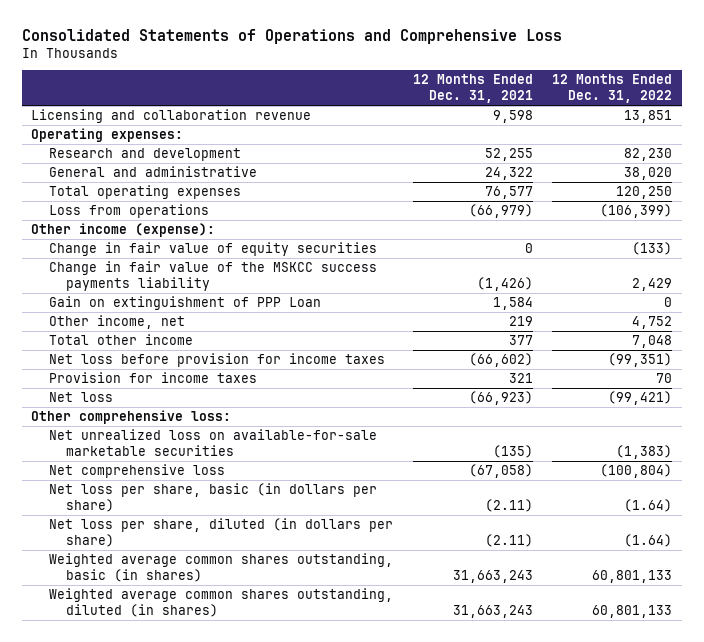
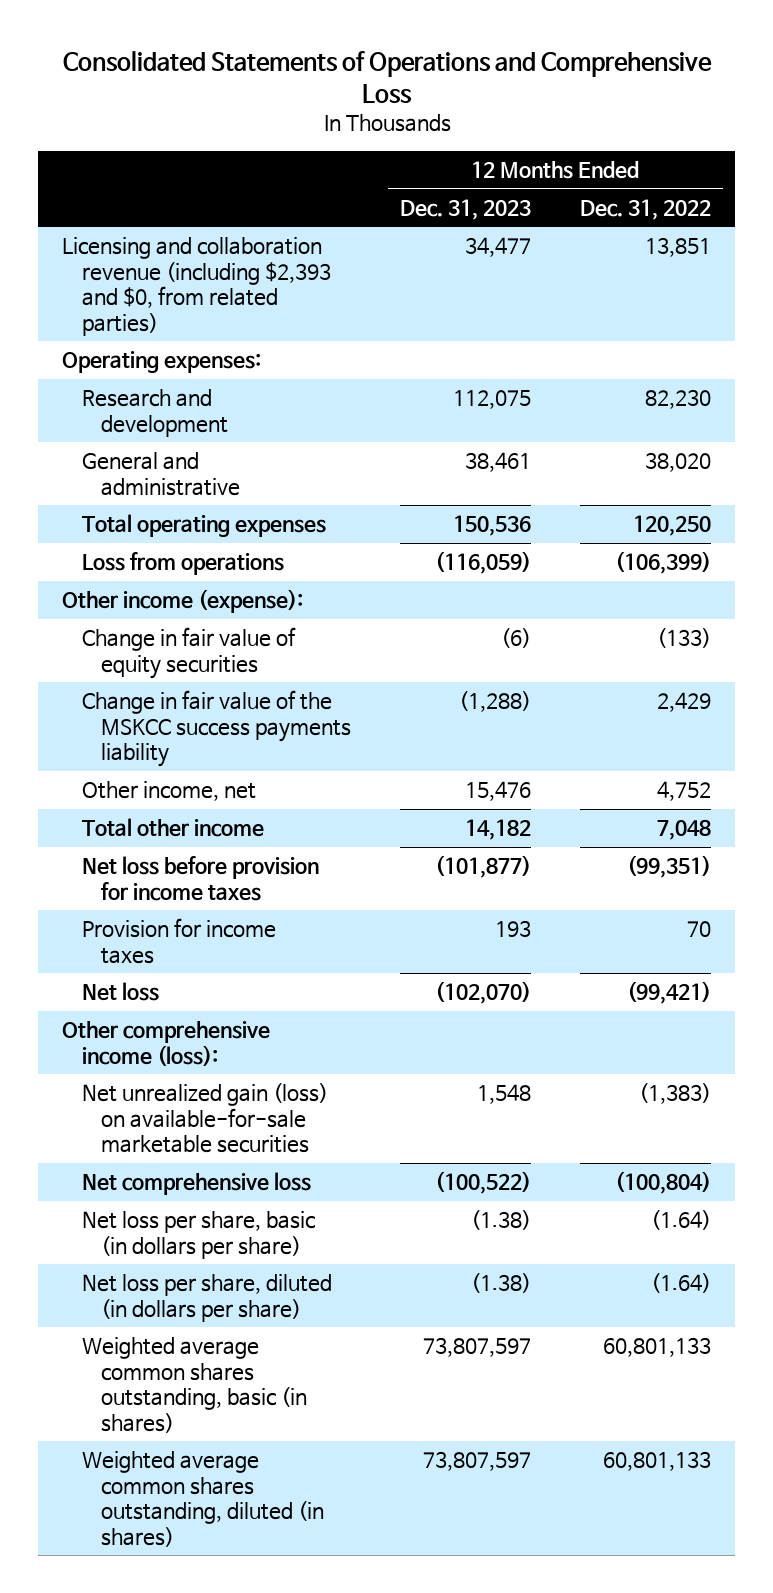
[412,74,533,104] 12 Months Ended Dec. 31, 2021 -> none
none -> [399,199,531,221] Dec. 31, 2023
[31,109,312,124] Licensing and collaboration revenue -> [62,237,331,337] Licensing and collaboration revenue (including $2,393 and $0, from related parties)
[48,296,321,311] Gain on extinguishment of PPP Loan -> none
[31,410,232,425] Other comprehensive loss: -> [62,1021,271,1066] Other comprehensive income (loss):
[48,429,377,457] Net unrealized loss on available-for-sale marketable securities -> [81,1083,328,1154] Net unrealized gain (loss) on available-for-sale marketable securities

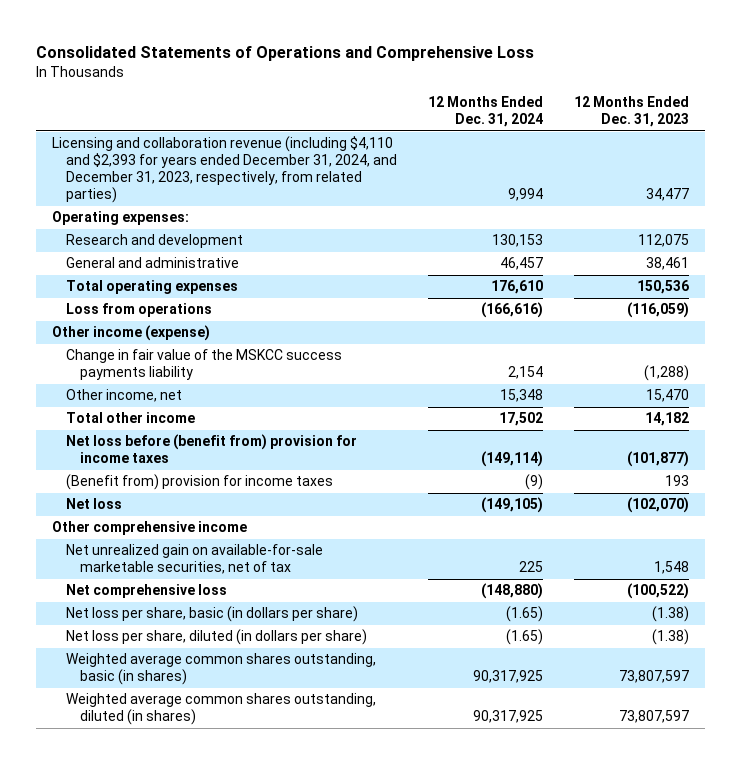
[579,199,711,221] Dec. 31, 2022 -> none
none -> [427,96,543,128] 12 Months Ended Dec. 31, 2024
[62,237,331,337] Licensing and collaboration revenue (including $2,393 and $0, from related parties) -> [51,136,397,204] Licensing and collaboration revenue (including $4,110 and $2,393 for years ended December 31, 2024, and December 31, 2023, respectively, from related parties)
[81,627,296,679] Change in fair value of equity securities -> none
[62,589,304,614] Other income (expense): -> [51,325,210,342] Other income (expense)
[464,781,531,802] 15,476 -> [646,389,690,403] 15,470
[81,856,319,901] Net loss before provision for income taxes -> [65,434,357,464] Net loss before (benefit from) provision for income taxes
[81,918,276,964] Provision for income taxes -> [65,474,333,491] (Benefit from) provision for income taxes
[62,1021,271,1066] Other comprehensive income (loss): -> [51,521,247,536] Other comprehensive income
[81,1083,328,1154] Net unrealized gain (loss) on available-for-sale marketable securities -> [65,544,323,575] Net unrealized gain on available-for-sale marketable securities, net of tax

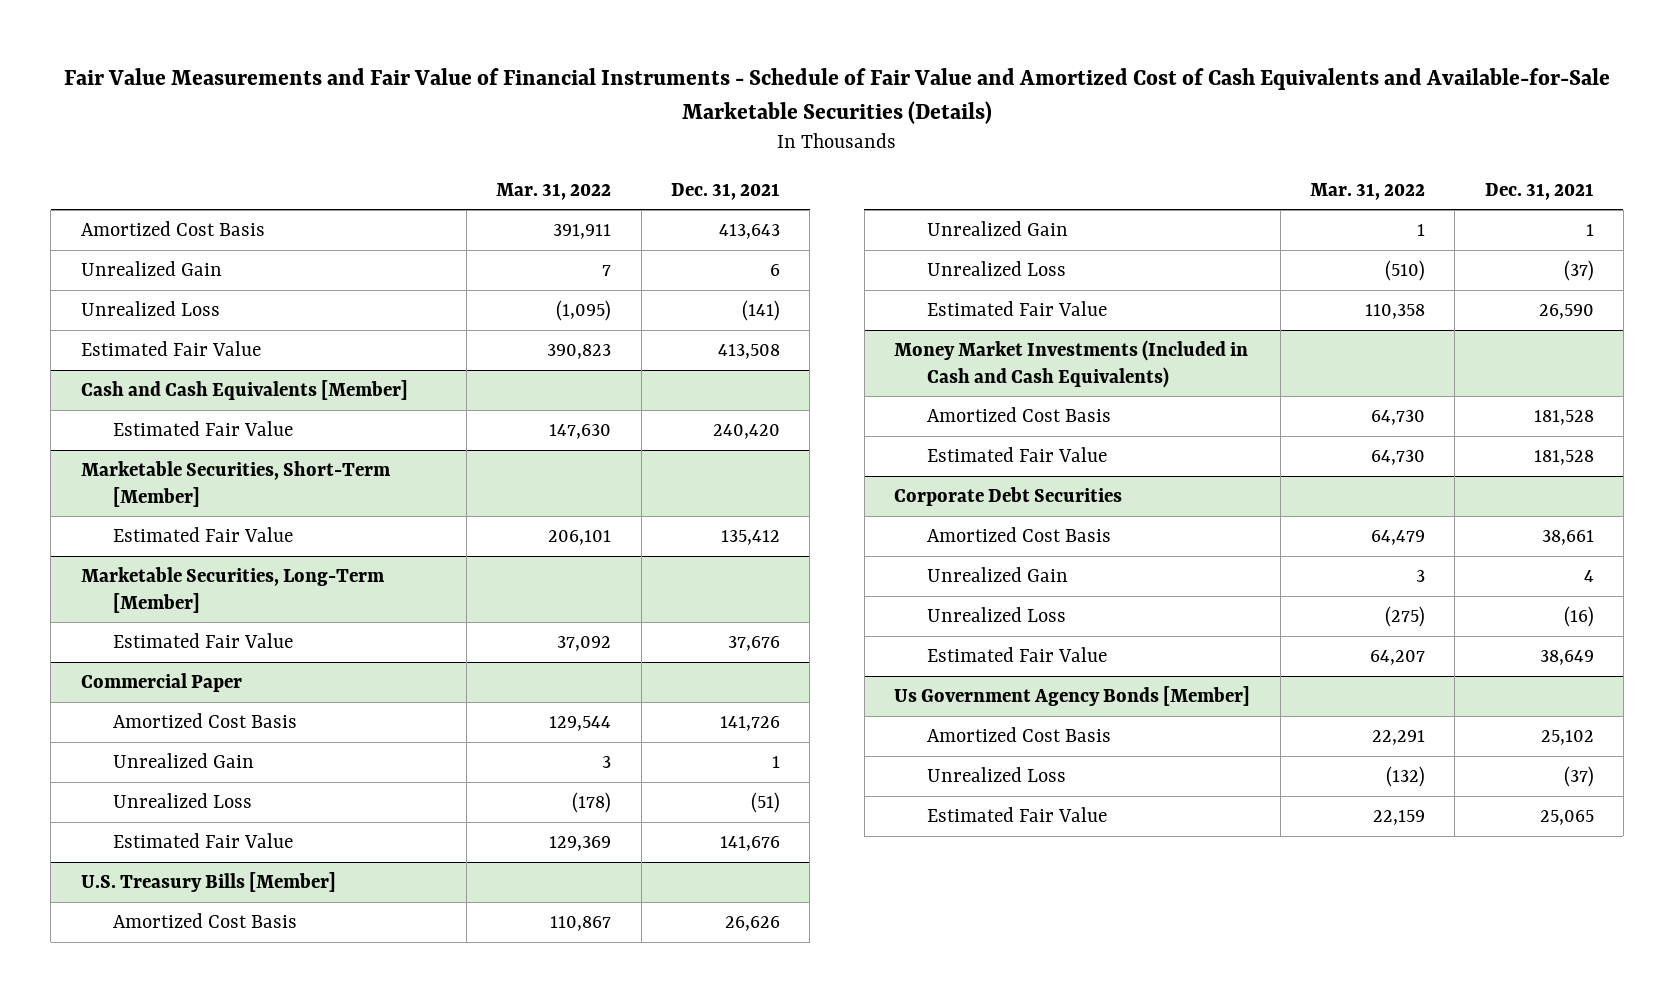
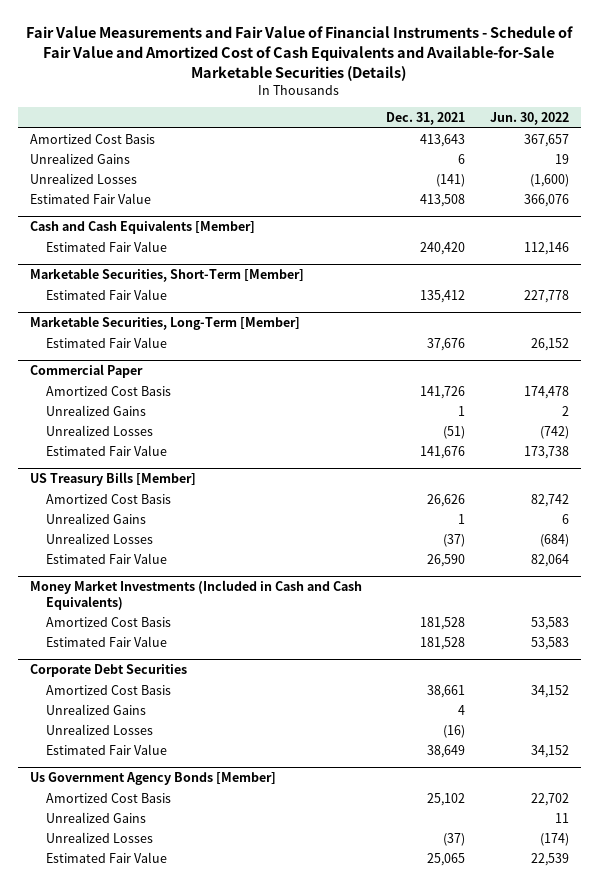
[496,182,612,200] Mar. 31, 2022 -> none
none -> [489,112,569,126] Jun. 30, 2022
[80,261,222,277] Unrealized Gain -> [30,152,131,164] Unrealized Gains
[80,301,220,317] Unrealized Loss -> [30,172,138,184] Unrealized Losses
[113,753,255,769] Unrealized Gain -> [45,404,146,416] Unrealized Gains
[113,793,253,809] Unrealized Loss -> [45,424,153,436] Unrealized Losses
[80,872,336,893] U.S. Treasury Bills [Member] -> [30,472,197,487] US Treasury Bills [Member]
[926,221,1068,237] Unrealized Gain -> [45,512,146,524] Unrealized Gains
[926,261,1066,277] Unrealized Loss -> [45,532,153,544] Unrealized Losses
[926,567,1068,583] Unrealized Gain -> [45,703,146,715] Unrealized Gains
[926,607,1066,623] Unrealized Loss -> [45,723,153,735] Unrealized Losses
none -> [45,811,146,823] Unrealized Gains
[926,767,1066,783] Unrealized Loss -> [45,831,153,843] Unrealized Losses

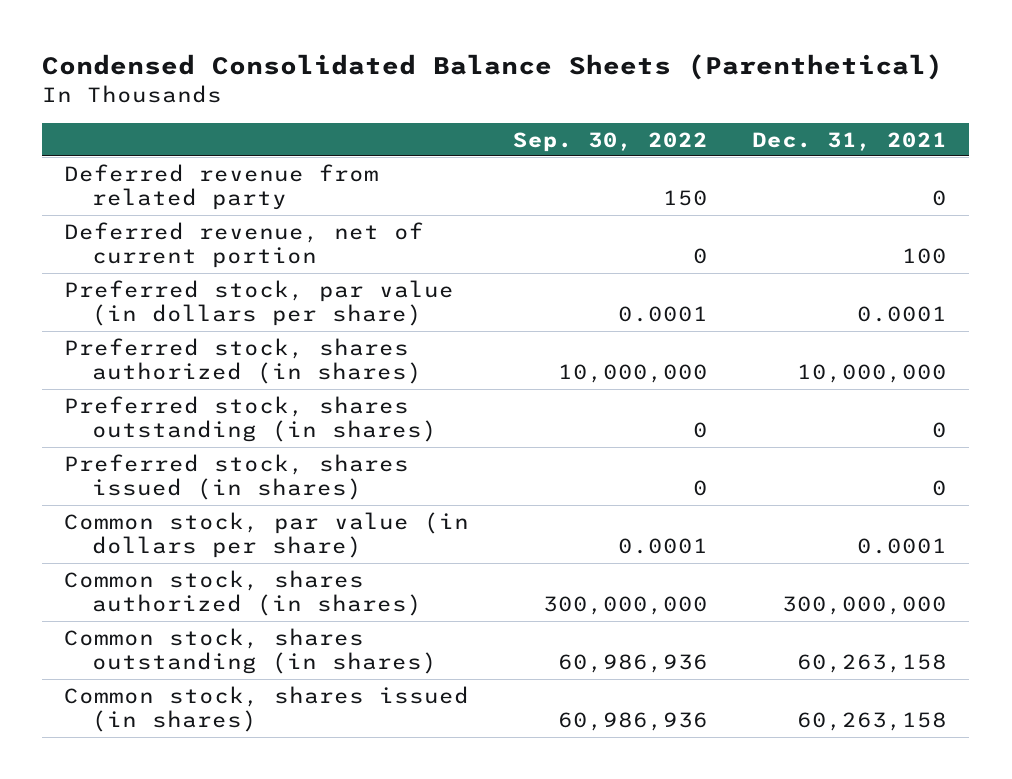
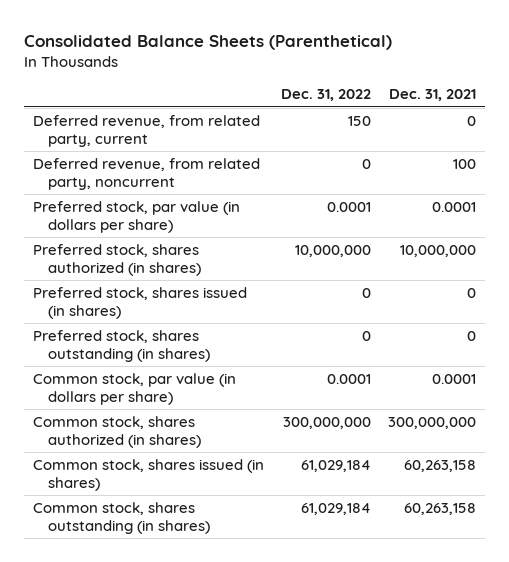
[42,54,944,81] Condensed Consolidated Balance Sheets (Parenthetical) -> [23,34,392,50] Consolidated Balance Sheets (Parenthetical)
[513,131,709,152] Sep. 30, 2022 -> none
none -> [280,89,371,102] Dec. 31, 2022
[64,163,380,211] Deferred revenue from related party -> [32,114,260,147] Deferred revenue, from related party, current
[64,221,425,269] Deferred revenue, net of current portion -> [32,157,260,190] Deferred revenue, from related party, noncurrent
[64,395,437,443] Preferred stock, shares outstanding (in shares) -> [32,329,211,362] Preferred stock, shares outstanding (in shares)
[64,627,437,675] Common stock, shares outstanding (in shares) -> [32,501,211,534] Common stock, shares outstanding (in shares)

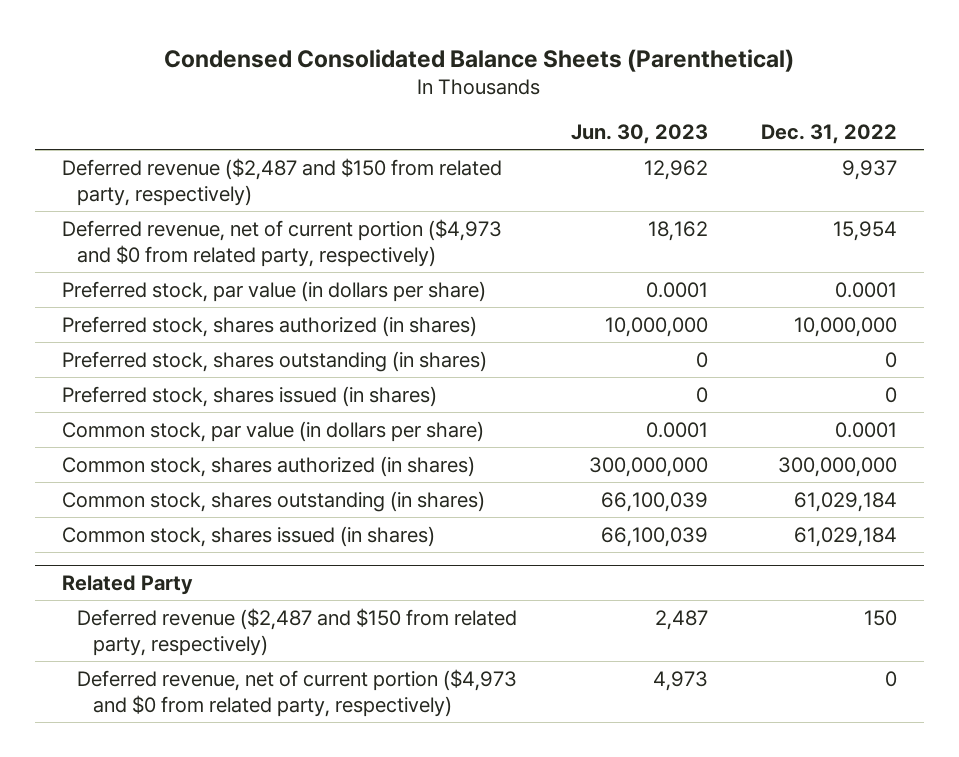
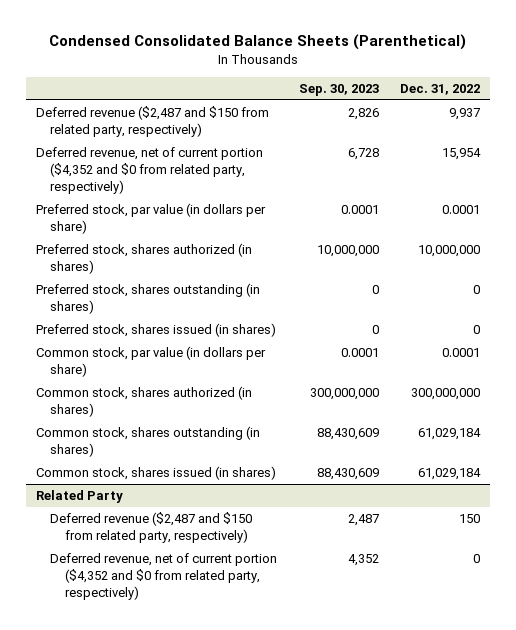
[570,124,708,145] Jun. 30, 2023 -> none
none -> [298,84,379,97] Sep. 30, 2023
[61,218,502,267] Deferred revenue, net of current portion ($4,973 and $0 from related party, respectively) -> [36,147,264,195] Deferred revenue, net of current portion ($4,352 and $0 from related party, respectively)
[77,668,518,717] Deferred revenue, net of current portion ($4,973 and $0 from related party, respectively) -> [50,553,278,601] Deferred revenue, net of current portion ($4,352 and $0 from related party, respectively)

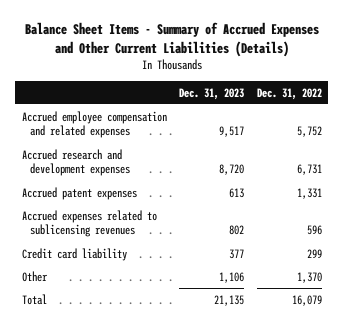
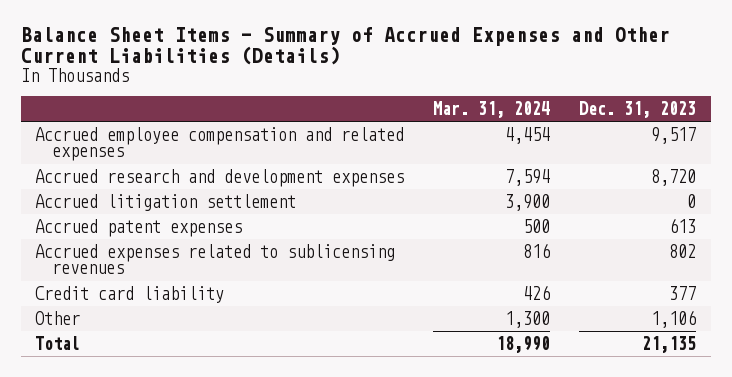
[256,87,322,100] Dec. 31, 2022 -> none
none -> [433,100,551,118] Mar. 31, 2024
none -> [35,193,297,211] Accrued litigation settlement

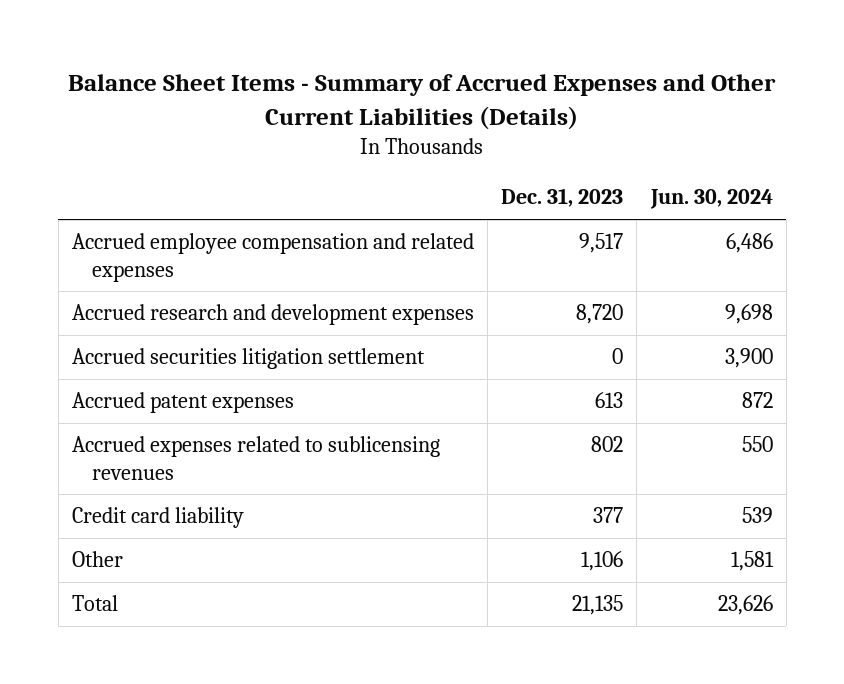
[433,100,551,118] Mar. 31, 2024 -> none
none -> [649,189,773,210] Jun. 30, 2024
[35,193,297,211] Accrued litigation settlement -> [71,348,425,370] Accrued securities litigation settlement

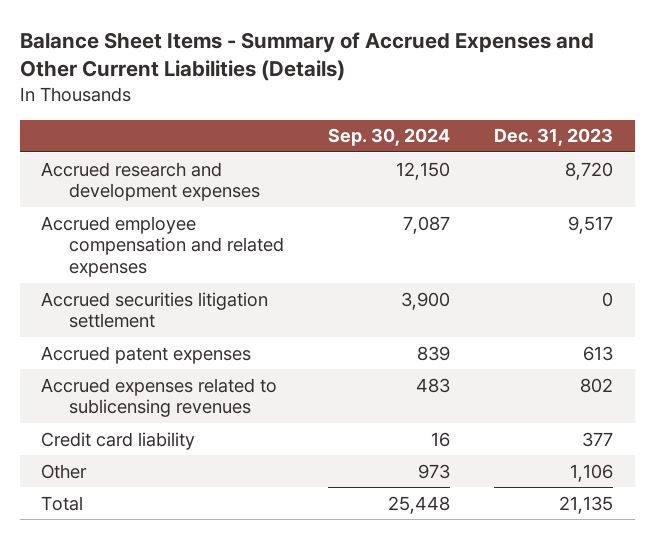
[649,189,773,210] Jun. 30, 2024 -> none
none -> [328,128,451,147] Sep. 30, 2024
[71,233,474,282] Accrued employee compensation and related expenses -> [41,215,285,278] Accrued employee compensation and related expenses

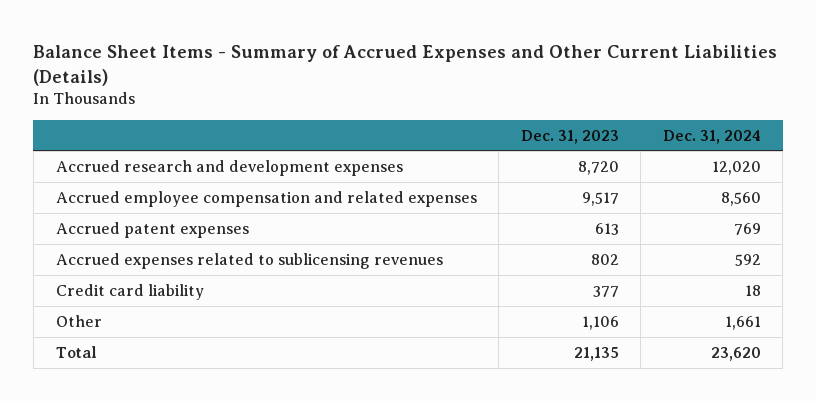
[328,128,451,147] Sep. 30, 2024 -> none
none -> [662,129,761,144] Dec. 31, 2024
[41,291,269,329] Accrued securities litigation settlement -> none

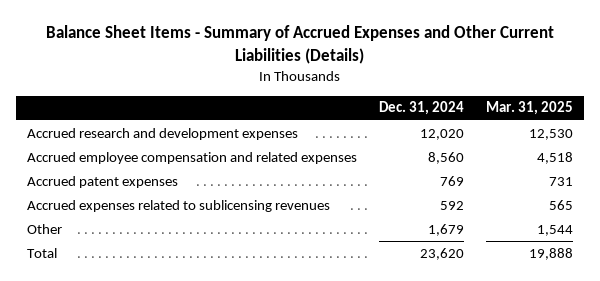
[520,129,619,144] Dec. 31, 2023 -> none
none -> [486,101,574,116] Mar. 31, 2025
[55,283,204,300] Credit card liability -> none
[724,315,761,330] 1,661 -> [428,223,465,236] 1,679

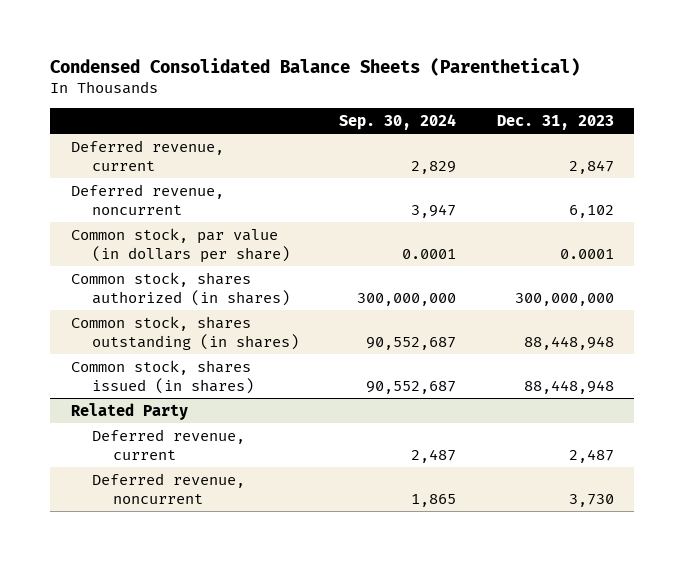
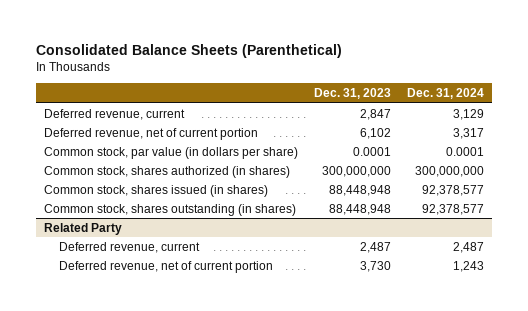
[50,58,581,77] Condensed Consolidated Balance Sheets (Parenthetical) -> [36,43,343,58] Consolidated Balance Sheets (Parenthetical)
[339,113,457,130] Sep. 30, 2024 -> none
none -> [407,87,485,99] Dec. 31, 2024
[70,183,224,215] Deferred revenue, noncurrent -> [44,127,259,140] Deferred revenue, net of current portion
[70,315,299,350] Common stock, shares outstanding (in shares) -> [44,203,297,216] Common stock, shares outstanding (in shares)
[91,472,245,504] Deferred revenue, noncurrent -> [58,260,273,273] Deferred revenue, net of current portion

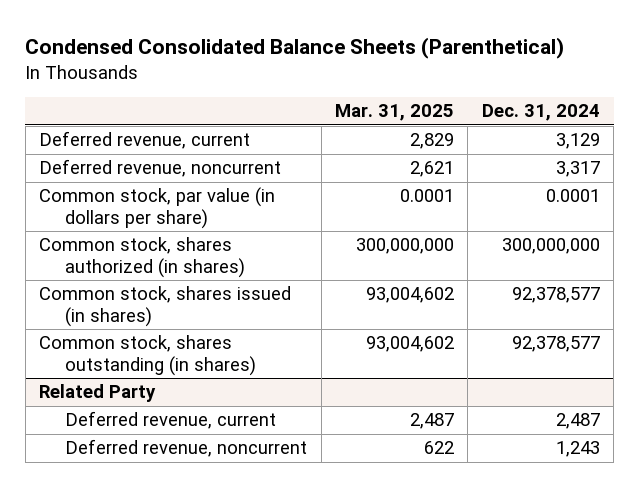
[36,43,343,58] Consolidated Balance Sheets (Parenthetical) -> [25,36,565,59] Condensed Consolidated Balance Sheets (Parenthetical)
[314,87,392,99] Dec. 31, 2023 -> none
none -> [335,104,455,122] Mar. 31, 2025
[44,127,259,140] Deferred revenue, net of current portion -> [39,159,282,178] Deferred revenue, noncurrent
[58,260,273,273] Deferred revenue, net of current portion -> [65,439,308,458] Deferred revenue, noncurrent

